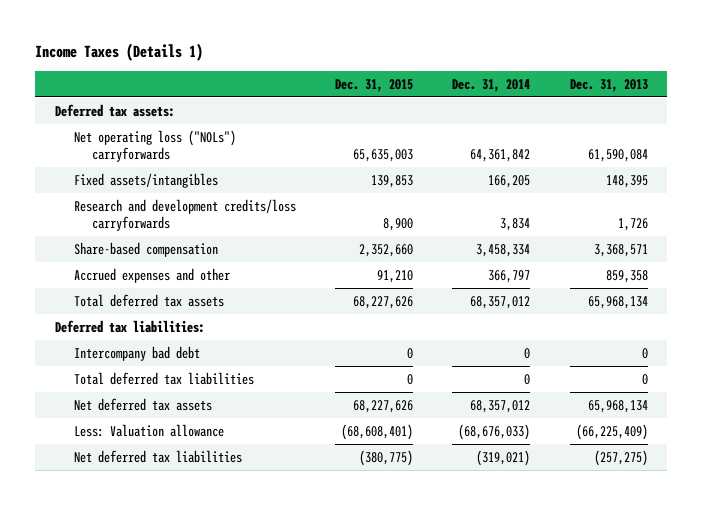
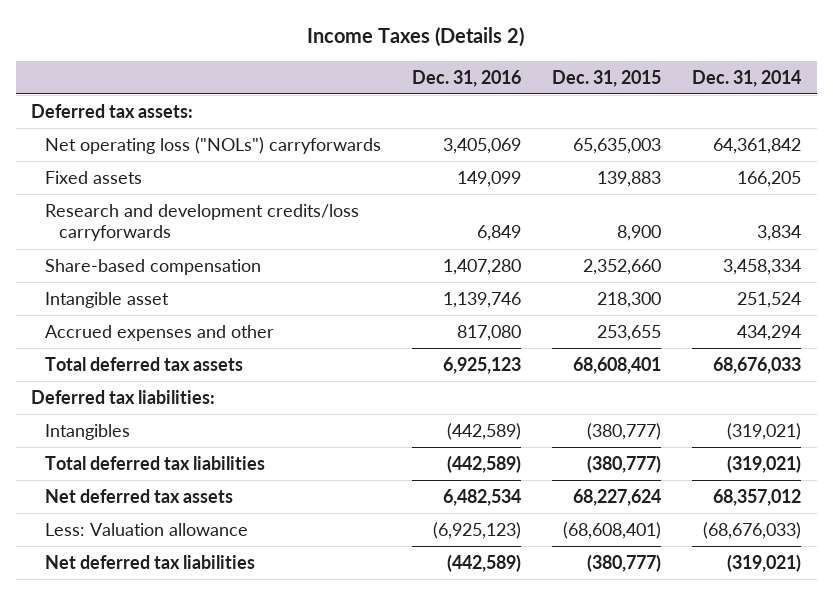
[35,43,204,62] Income Taxes (Details 1) -> [307,27,525,48] Income Taxes (Details 2)
[569,78,648,92] Dec. 31, 2013 -> none
none -> [412,69,522,87] Dec. 31, 2016
[73,172,218,188] Fixed assets/intangibles -> [45,170,143,184] Fixed assets
[370,174,413,188] 139,853 -> [597,170,662,187] 139,883
none -> [45,291,170,308] Intangible asset
[376,269,413,283] 91,210 -> [597,324,662,341] 253,655
[488,269,531,283] 366,797 -> [737,324,802,341] 434,294
[352,295,413,309] 68,227,626 -> [573,356,662,374] 68,608,401
[470,295,531,309] 68,357,012 -> [713,356,802,374] 68,676,033
[73,345,200,361] Intercompany bad debt -> none
none -> [45,423,131,440] Intangibles
[406,373,413,385] 0 -> [587,454,662,473] (380,777)
[524,373,531,385] 0 -> [727,454,802,473] (319,021)
[352,399,413,413] 68,227,626 -> [573,488,662,506] 68,227,624
[358,449,413,466] (380,775) -> [587,553,662,572] (380,777)

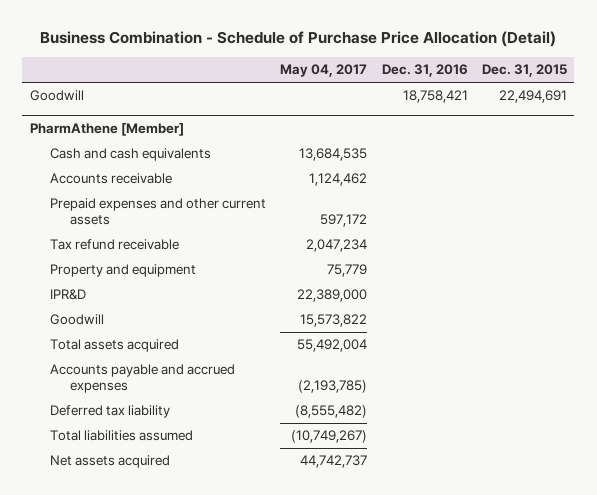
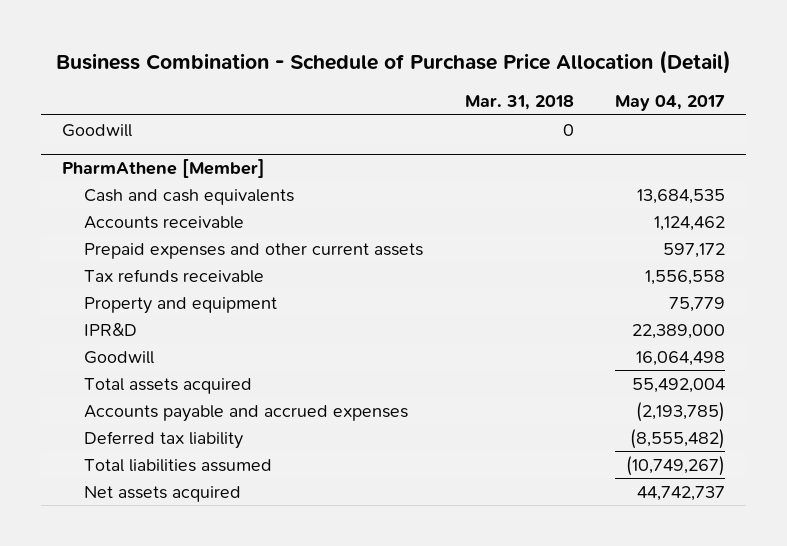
[381,64,468,78] Dec. 31, 2016 -> none
[482,64,568,78] Dec. 31, 2015 -> none
none -> [464,95,574,111] Mar. 31, 2018
[49,239,179,251] Tax refund receivable -> [83,268,264,283] Tax refunds receivable
[306,239,368,253] 2,047,234 -> [645,269,726,285] 1,556,558
[300,314,368,328] 15,573,822 -> [636,350,726,366] 16,064,498

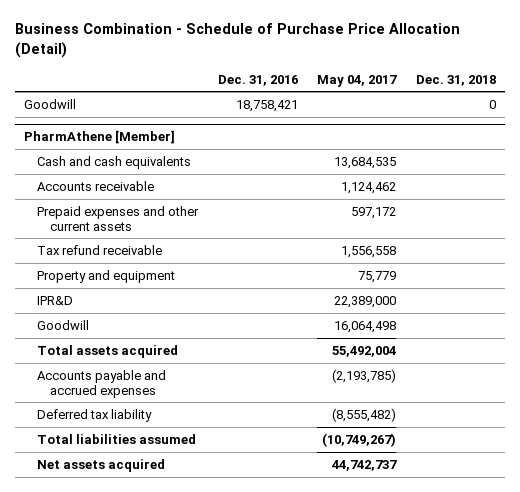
[464,95,574,111] Mar. 31, 2018 -> none
none -> [217,74,298,86] Dec. 31, 2016
none -> [415,74,496,86] Dec. 31, 2018
[83,268,264,283] Tax refunds receivable -> [37,244,163,255] Tax refund receivable

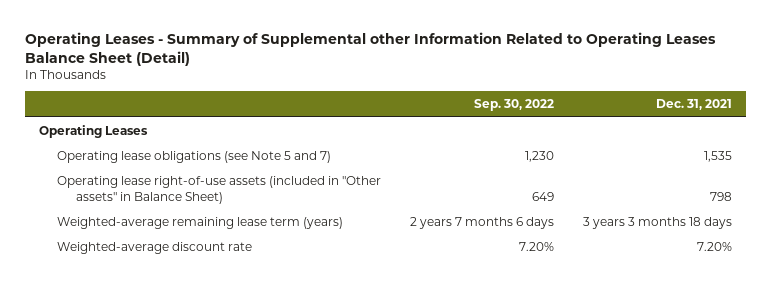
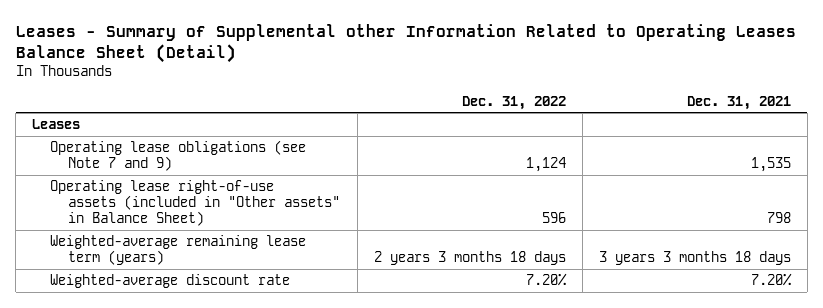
[24,31,716,66] Operating Leases - Summary of Supplemental other Information Related to Operating Leases Balance Sheet (Detail) -> [15,23,796,63] Leases - Summary of Supplemental other Information Related to Operating Leases Balance Sheet (Detail)
[473,99,554,112] Sep. 30, 2022 -> none
none -> [461,95,566,110] Dec. 31, 2022
[38,125,148,139] Operating Leases -> [32,119,81,130] Leases
[57,151,332,164] Operating lease obligations (see Note 5 and 7) -> [50,140,307,172] Operating lease obligations (see Note 7 and 9)

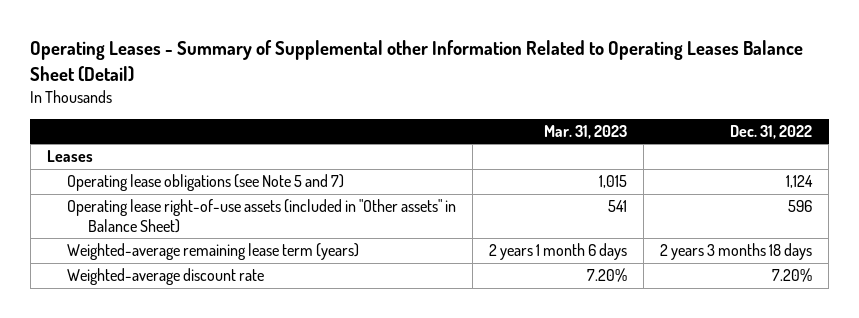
[15,23,796,63] Leases - Summary of Supplemental other Information Related to Operating Leases Balance Sheet (Detail) -> [30,40,804,82] Operating Leases - Summary of Supplemental other Information Related to Operating Leases Balance Sheet (Detail)
[686,95,791,110] Dec. 31, 2021 -> none
none -> [544,125,628,140] Mar. 31, 2023
[50,140,307,172] Operating lease obligations (see Note 7 and 9) -> [67,174,345,192] Operating lease obligations (see Note 5 and 7)

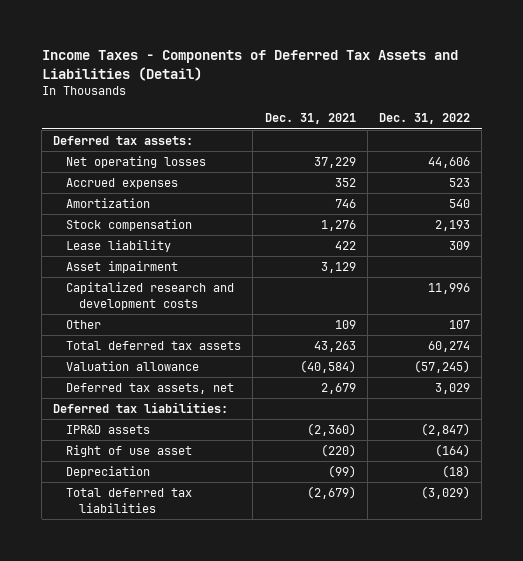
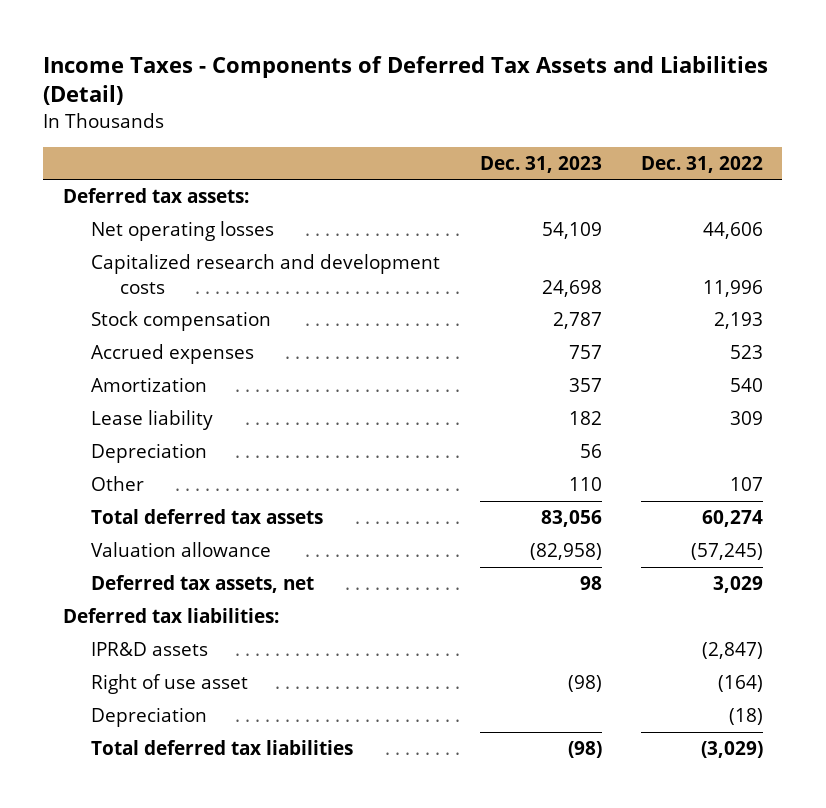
[264,113,356,125] Dec. 31, 2021 -> none
none -> [479,155,602,173] Dec. 31, 2023
[66,282,235,310] Capitalized research and development costs -> [91,254,441,294] Capitalized research and development costs
[66,219,193,232] Stock compensation -> [91,311,272,332] Stock compensation
[66,261,179,274] Asset impairment -> none
none -> [91,443,208,464] Depreciation

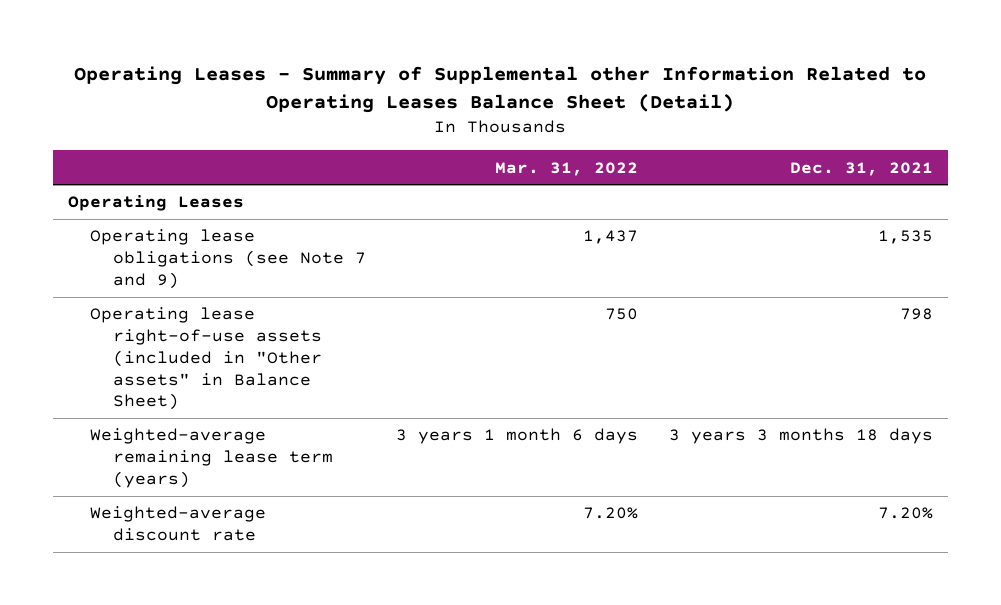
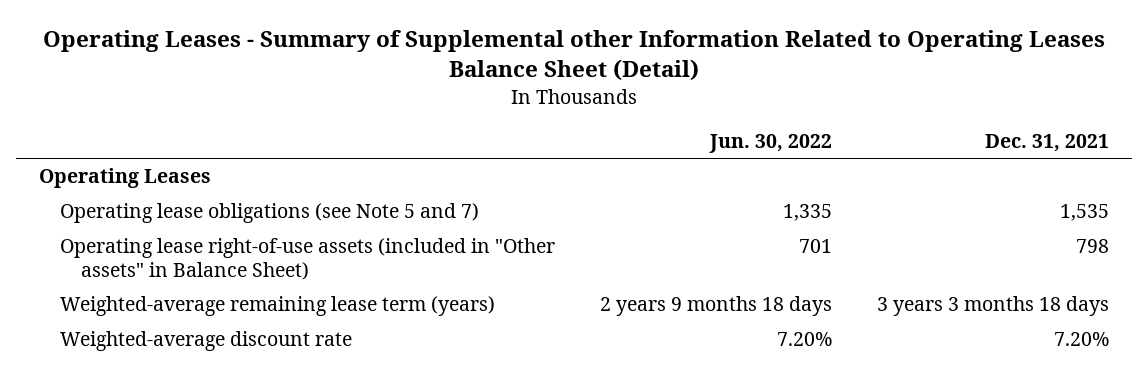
[495,161,639,176] Mar. 31, 2022 -> none
none -> [709,133,833,153] Jun. 30, 2022
[90,229,366,289] Operating lease obligations (see Note 7 and 9) -> [60,203,480,224] Operating lease obligations (see Note 5 and 7)

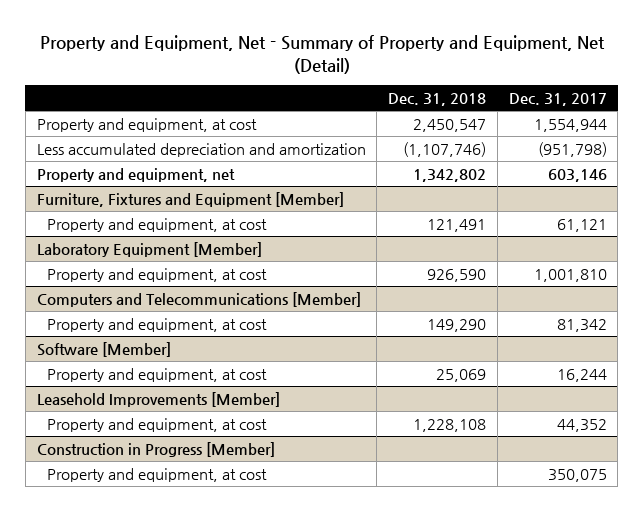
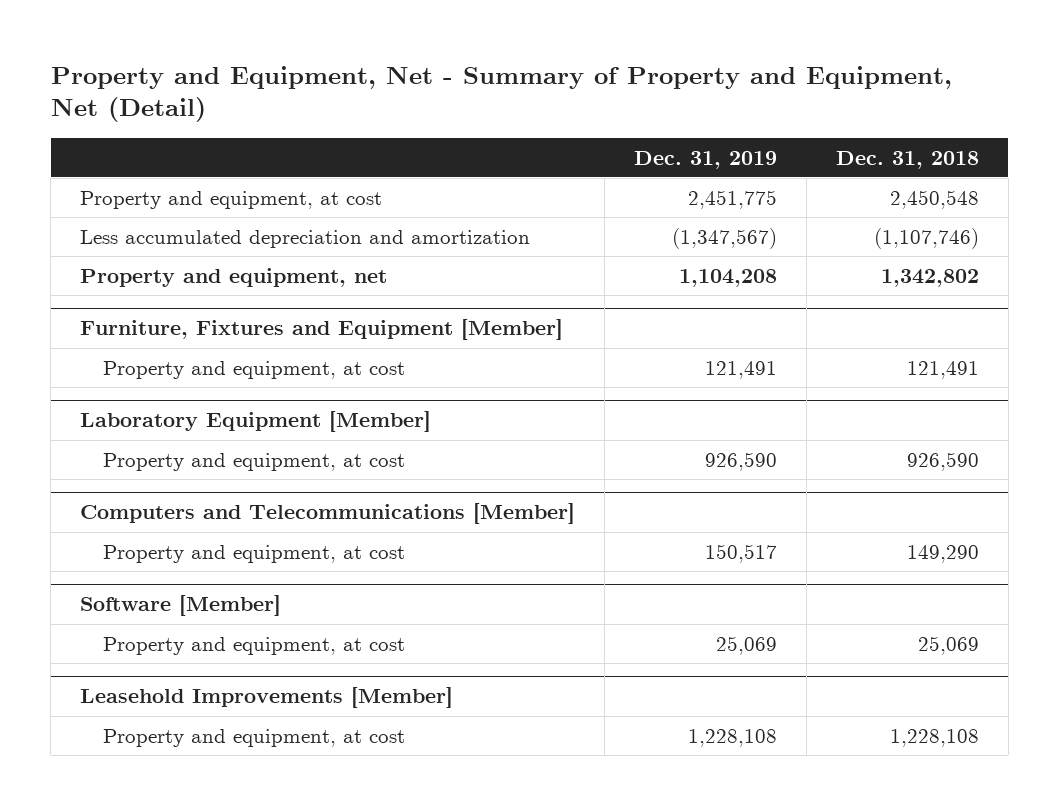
[508,92,607,106] Dec. 31, 2017 -> none
none -> [633,150,777,169] Dec. 31, 2019
[413,118,487,132] 2,450,547 -> [889,189,979,209] 2,450,548
[36,441,275,457] Construction in Progress [Member] -> none
[46,467,267,482] Property and equipment, at cost -> none

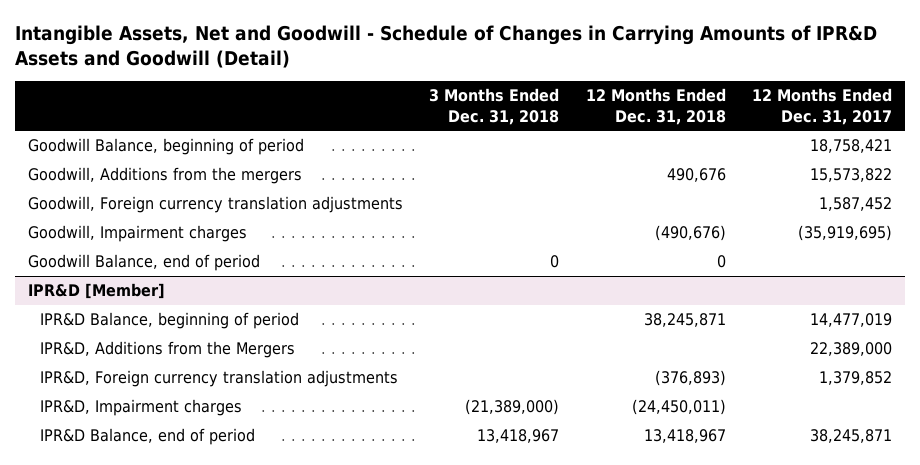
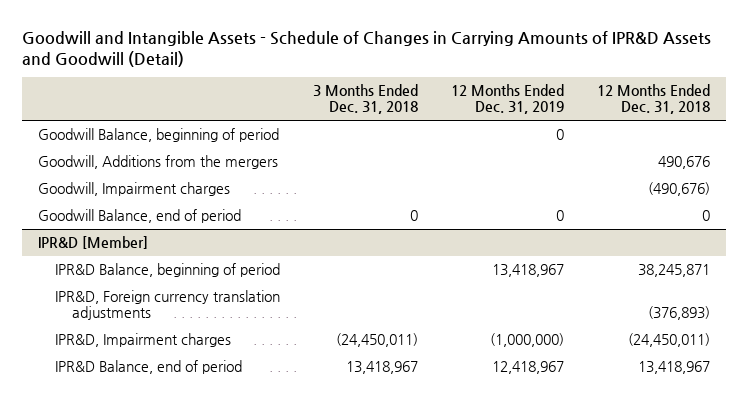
[14,24,877,68] Intangible Assets, Net and Goodwill - Schedule of Changes in Carrying Amounts of IPR&D Assets and Goodwill (Detail) -> [21,30,711,67] Goodwill and Intangible Assets - Schedule of Changes in Carrying Amounts of IPR&D Assets and Goodwill (Detail)
[752,88,893,125] 12 Months Ended Dec. 31, 2017 -> none
none -> [451,84,565,115] 12 Months Ended Dec. 31, 2019
[28,196,404,214] Goodwill, Foreign currency translation adjustments -> none
[39,341,295,359] IPR&D, Additions from the Mergers -> none
[465,399,560,416] (21,389,000) -> [336,333,419,348] (24,450,011)

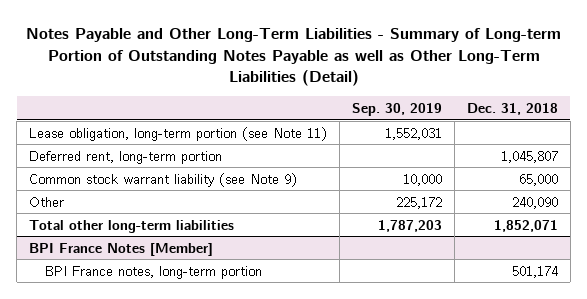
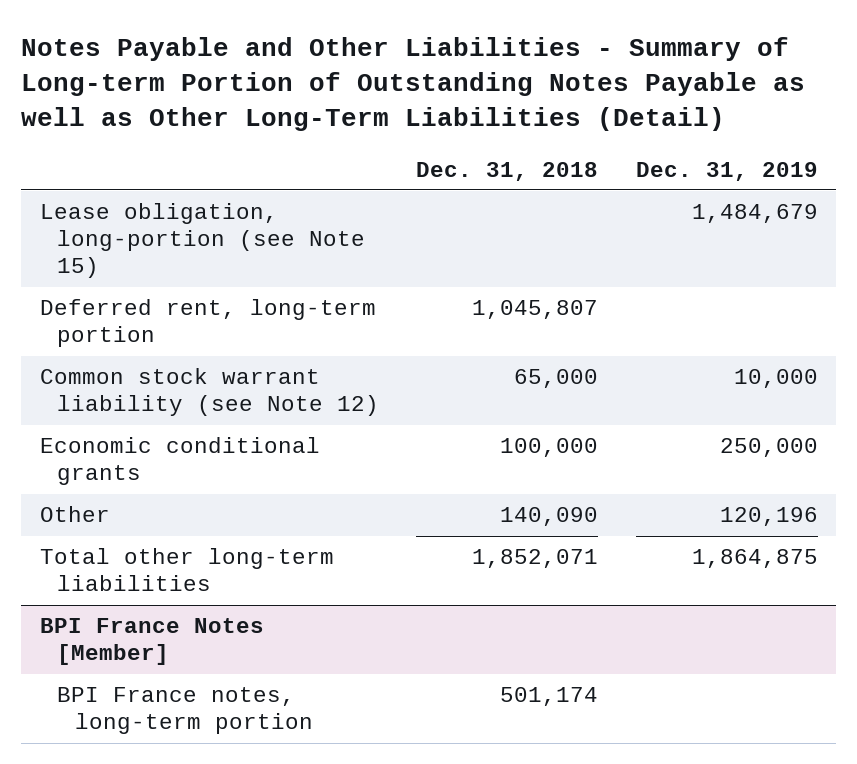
[25,27,561,87] Notes Payable and Other Long-Term Liabilities - Summary of Long-term Portion of Outstanding Notes Payable as well as Other Long-Term Liabilities (Detail) -> [21,36,806,131] Notes Payable and Other Liabilities - Summary of Long-term Portion of Outstanding Notes Payable as well as Other Long-Term Liabilities (Detail)
[352,102,443,116] Sep. 30, 2019 -> none
none -> [635,161,818,181] Dec. 31, 2019
[29,126,328,141] Lease obligation, long-term portion (see Note 11) -> [39,203,366,279] Lease obligation, long-portion (see Note 15)
[29,172,298,187] Common stock warrant liability (see Note 9) -> [39,368,380,417] Common stock warrant liability (see Note 12)
none -> [39,437,320,486] Economic conditional grants
[512,196,559,209] 240,090 -> [500,507,599,527] 140,090

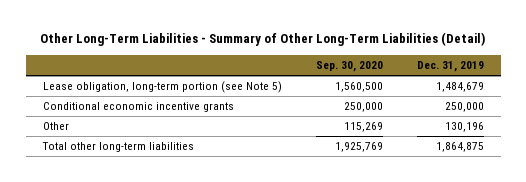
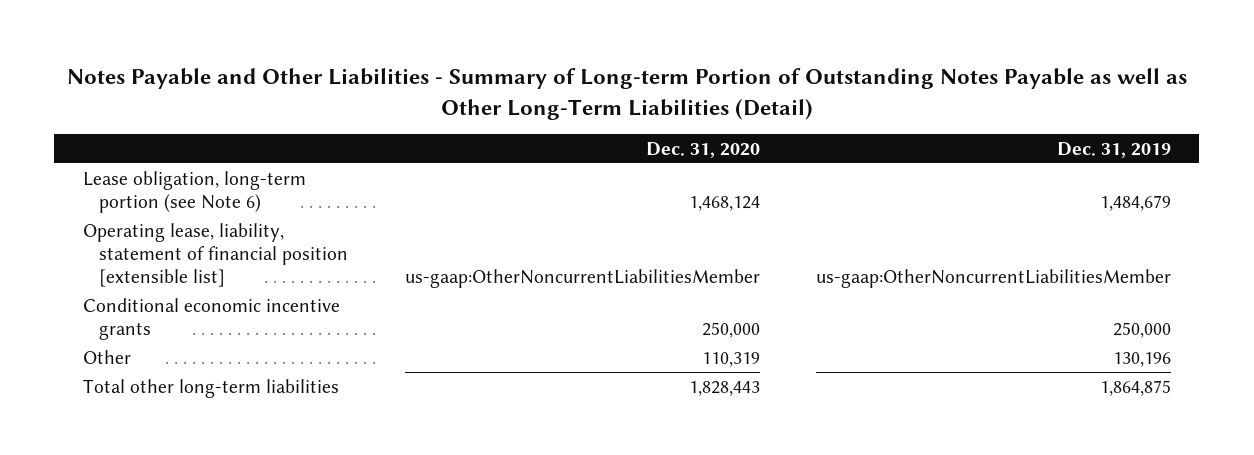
[40,32,486,47] Other Long-Term Liabilities - Summary of Other Long-Term Liabilities (Detail) -> [66,68,1187,120] Notes Payable and Other Liabilities - Summary of Long-term Portion of Outstanding Notes Payable as well as Other Long-Term Liabilities (Detail)
[315,61,383,73] Sep. 30, 2020 -> none
none -> [645,141,760,158] Dec. 31, 2020
[42,81,282,94] Lease obligation, long-term portion (see Note 5) -> [82,170,306,213] Lease obligation, long-term portion (see Note 6)
none -> [82,222,349,288] Operating lease, liability, statement of financial position [extensible list]

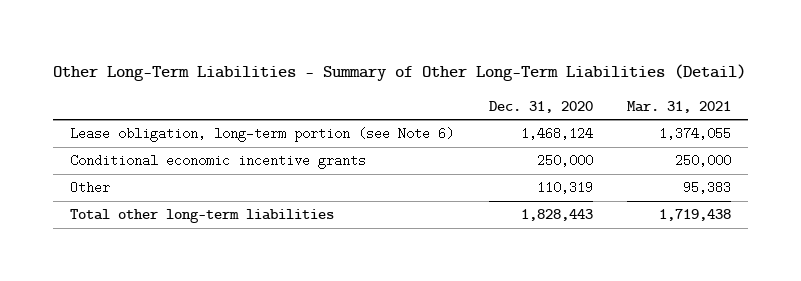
[66,68,1187,120] Notes Payable and Other Liabilities - Summary of Long-term Portion of Outstanding Notes Payable as well as Other Long-Term Liabilities (Detail) -> [52,64,746,82] Other Long-Term Liabilities - Summary of Other Long-Term Liabilities (Detail)
[1057,141,1172,158] Dec. 31, 2019 -> none
none -> [627,100,732,113] Mar. 31, 2021
[82,222,349,288] Operating lease, liability, statement of financial position [extensible list] -> none

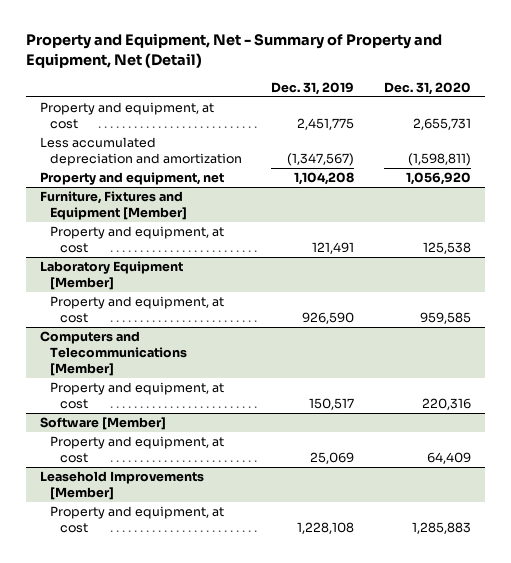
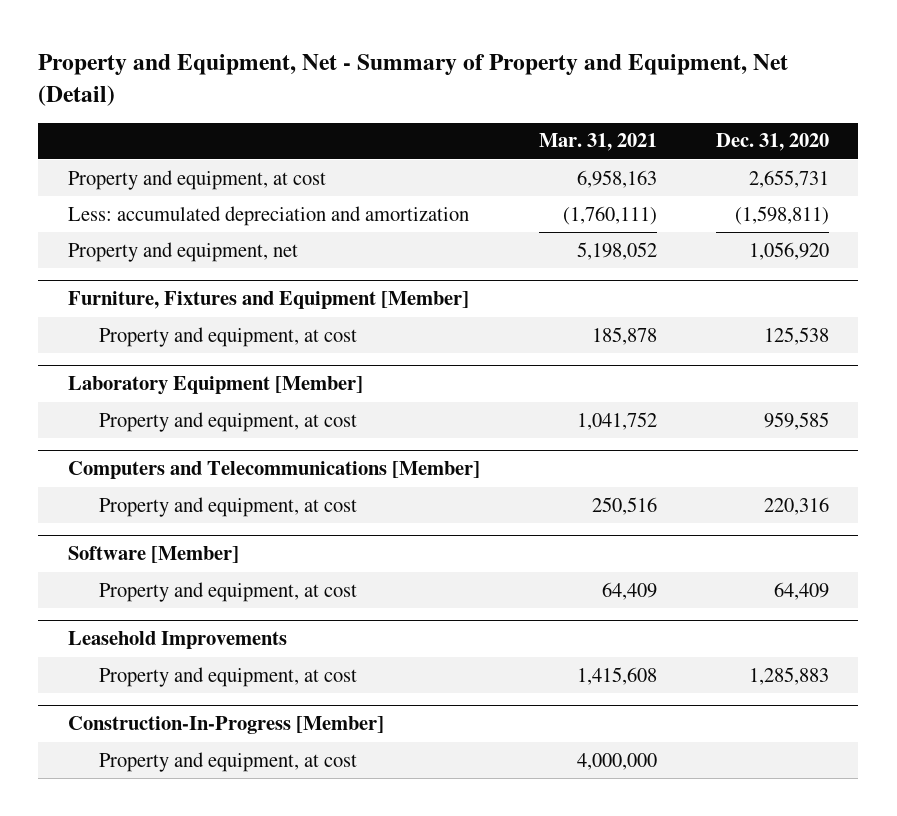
[271,81,355,95] Dec. 31, 2019 -> none
none -> [538,133,657,152] Mar. 31, 2021
[40,137,243,167] Less accumulated depreciation and amortization -> [67,205,469,226] Less: accumulated depreciation and amortization
[40,471,205,501] Leasehold Improvements [Member] -> [67,631,287,650] Leasehold Improvements
none -> [67,716,384,735] Construction-In-Progress [Member]
none -> [98,751,357,772] Property and equipment, at cost

